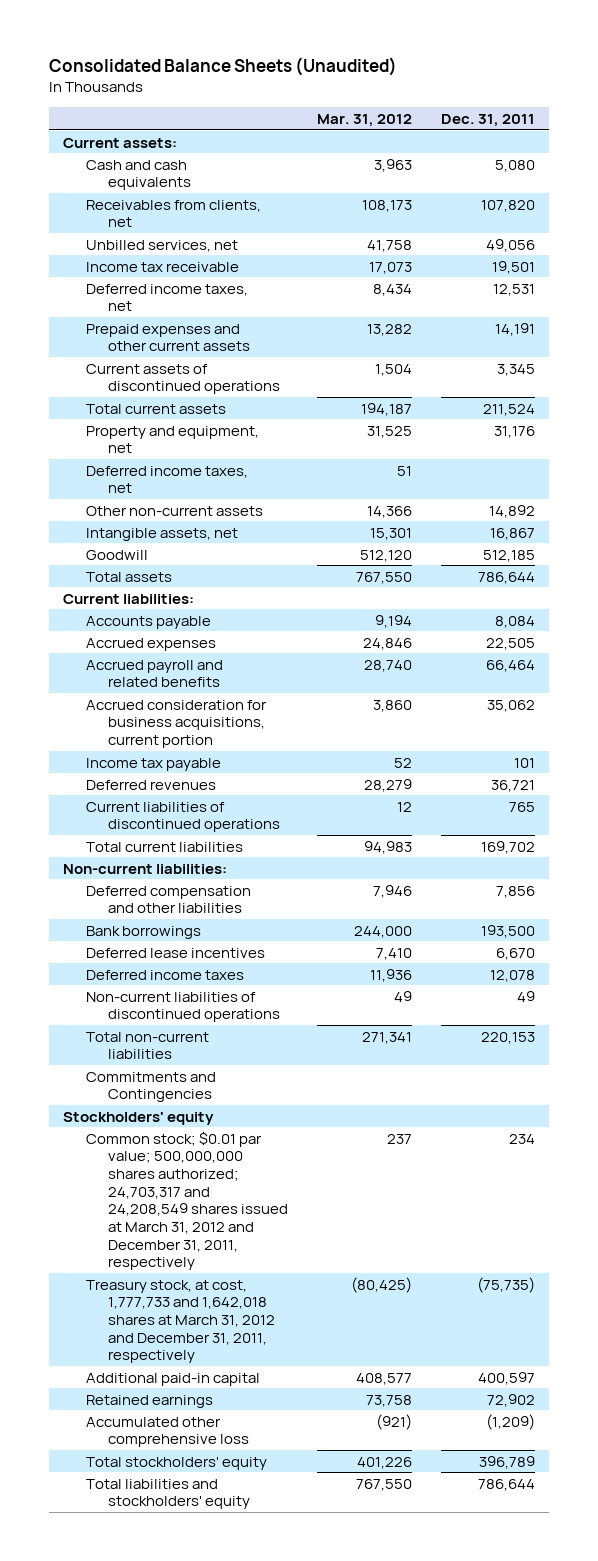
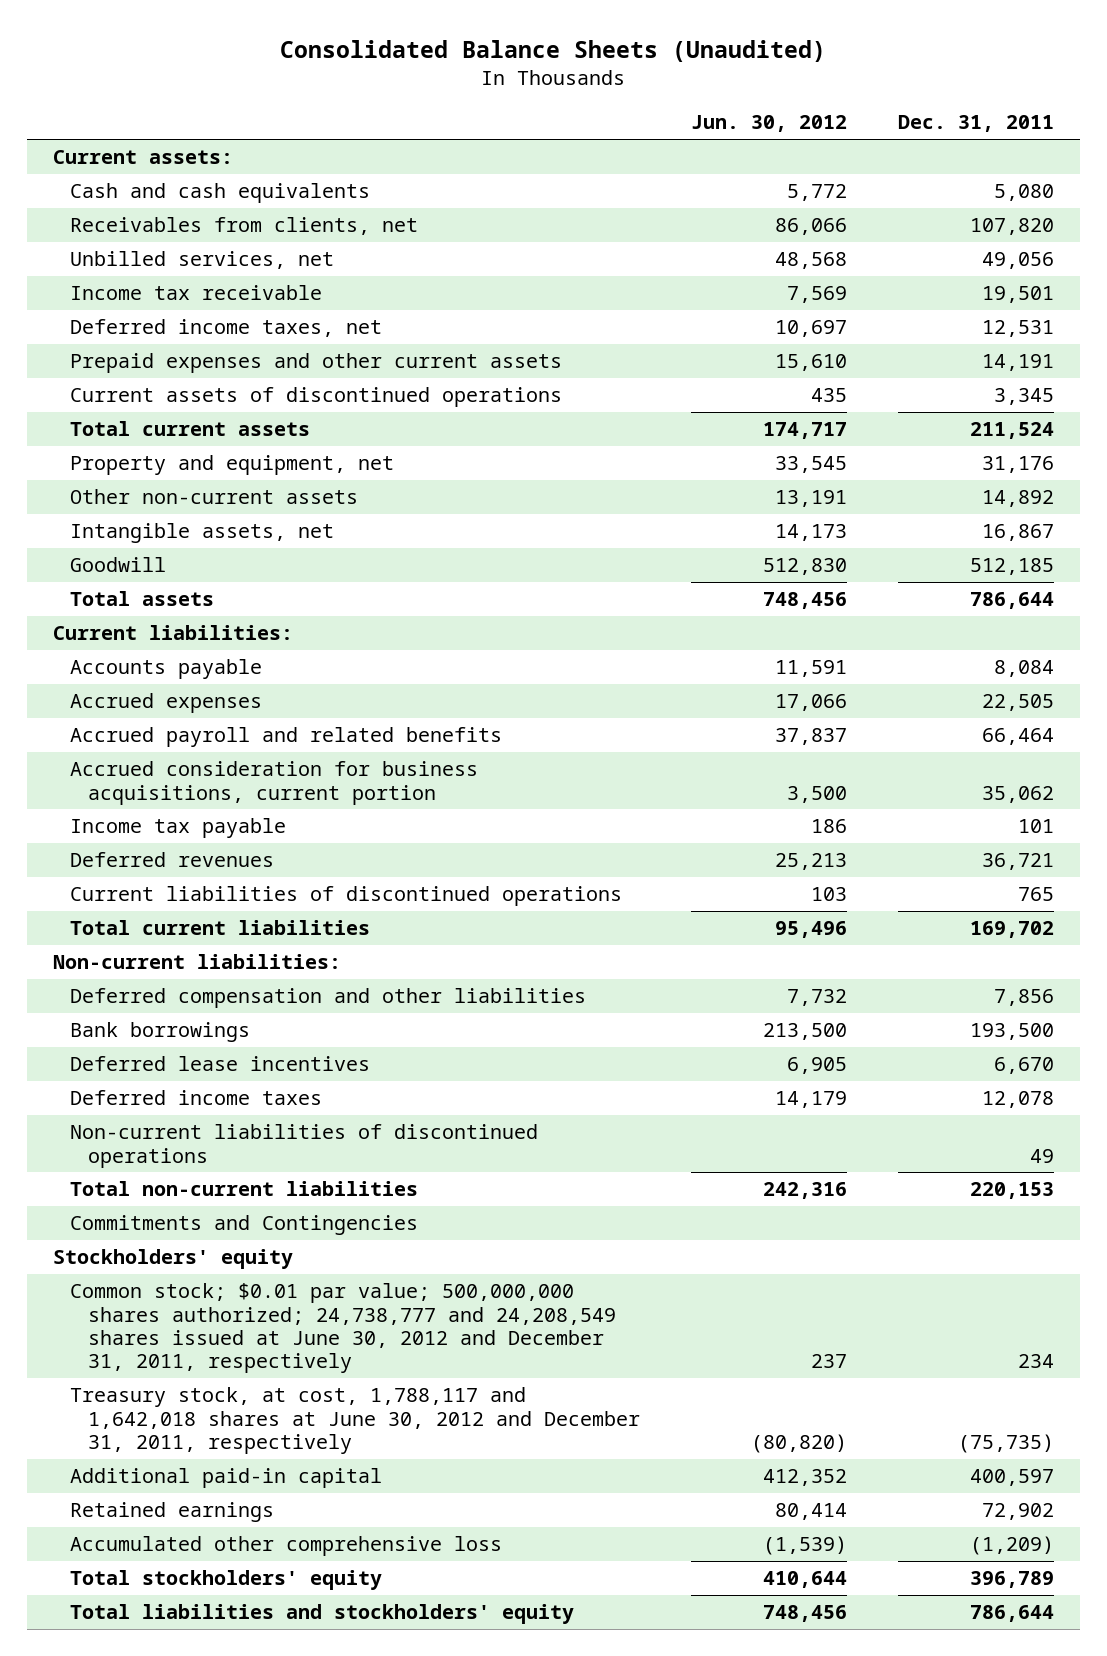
[316,113,412,127] Mar. 31, 2012 -> none
none -> [691,115,848,133] Jun. 30, 2012
[85,465,248,494] Deferred income taxes, net -> none
[85,1130,289,1271] Common stock; $0.01 par value; 500,000,000 shares authorized; 24,703,317 and 24,208,549 shares issued at March 31, 2012 and December 31, 2011, respectively -> [70,1283,617,1374] Common stock; $0.01 par value; 500,000,000 shares authorized; 24,738,777 and 24,208,549 shares issued at June 30, 2012 and December 31, 2011, respectively
[85,1279,276,1364] Treasury stock, at cost, 1,777,733 and 1,642,018 shares at March 31, 2012 and December 31, 2011, respectively -> [70,1387,641,1454] Treasury stock, at cost, 1,788,117 and 1,642,018 shares at June 30, 2012 and December 31, 2011, respectively

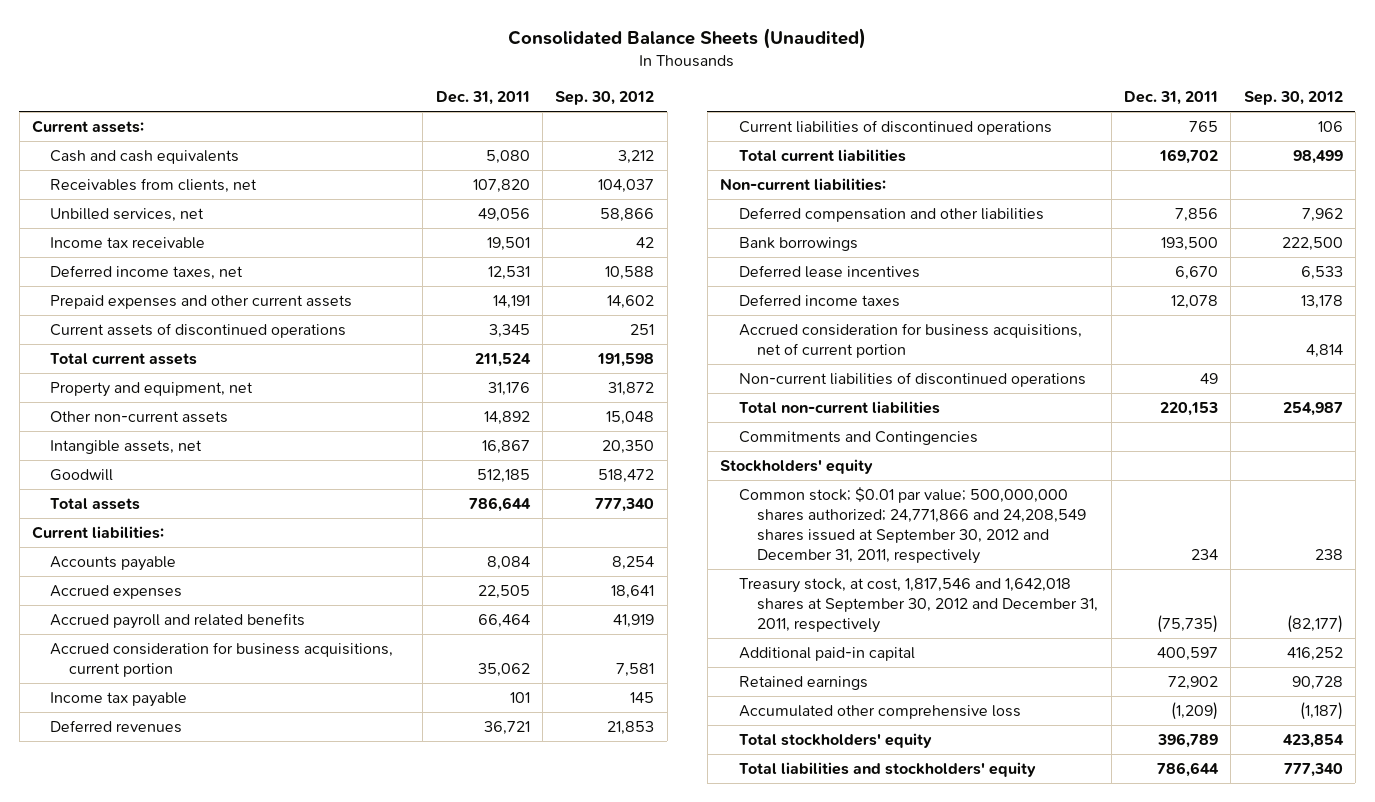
[691,115,848,133] Jun. 30, 2012 -> none
none -> [555,91,655,106] Sep. 30, 2012
none -> [738,323,1082,358] Accrued consideration for business acquisitions, net of current portion
[70,1283,617,1374] Common stock; $0.01 par value; 500,000,000 shares authorized; 24,738,777 and 24,208,549 shares issued at June 30, 2012 and December 31, 2011, respectively -> [738,487,1087,564] Common stock; $0.01 par value; 500,000,000 shares authorized; 24,771,866 and 24,208,549 shares issued at September 30, 2012 and December 31, 2011, respectively
[70,1387,641,1454] Treasury stock, at cost, 1,788,117 and 1,642,018 shares at June 30, 2012 and December 31, 2011, respectively -> [738,578,1099,633] Treasury stock, at cost, 1,817,546 and 1,642,018 shares at September 30, 2012 and December 31, 2011, respectively

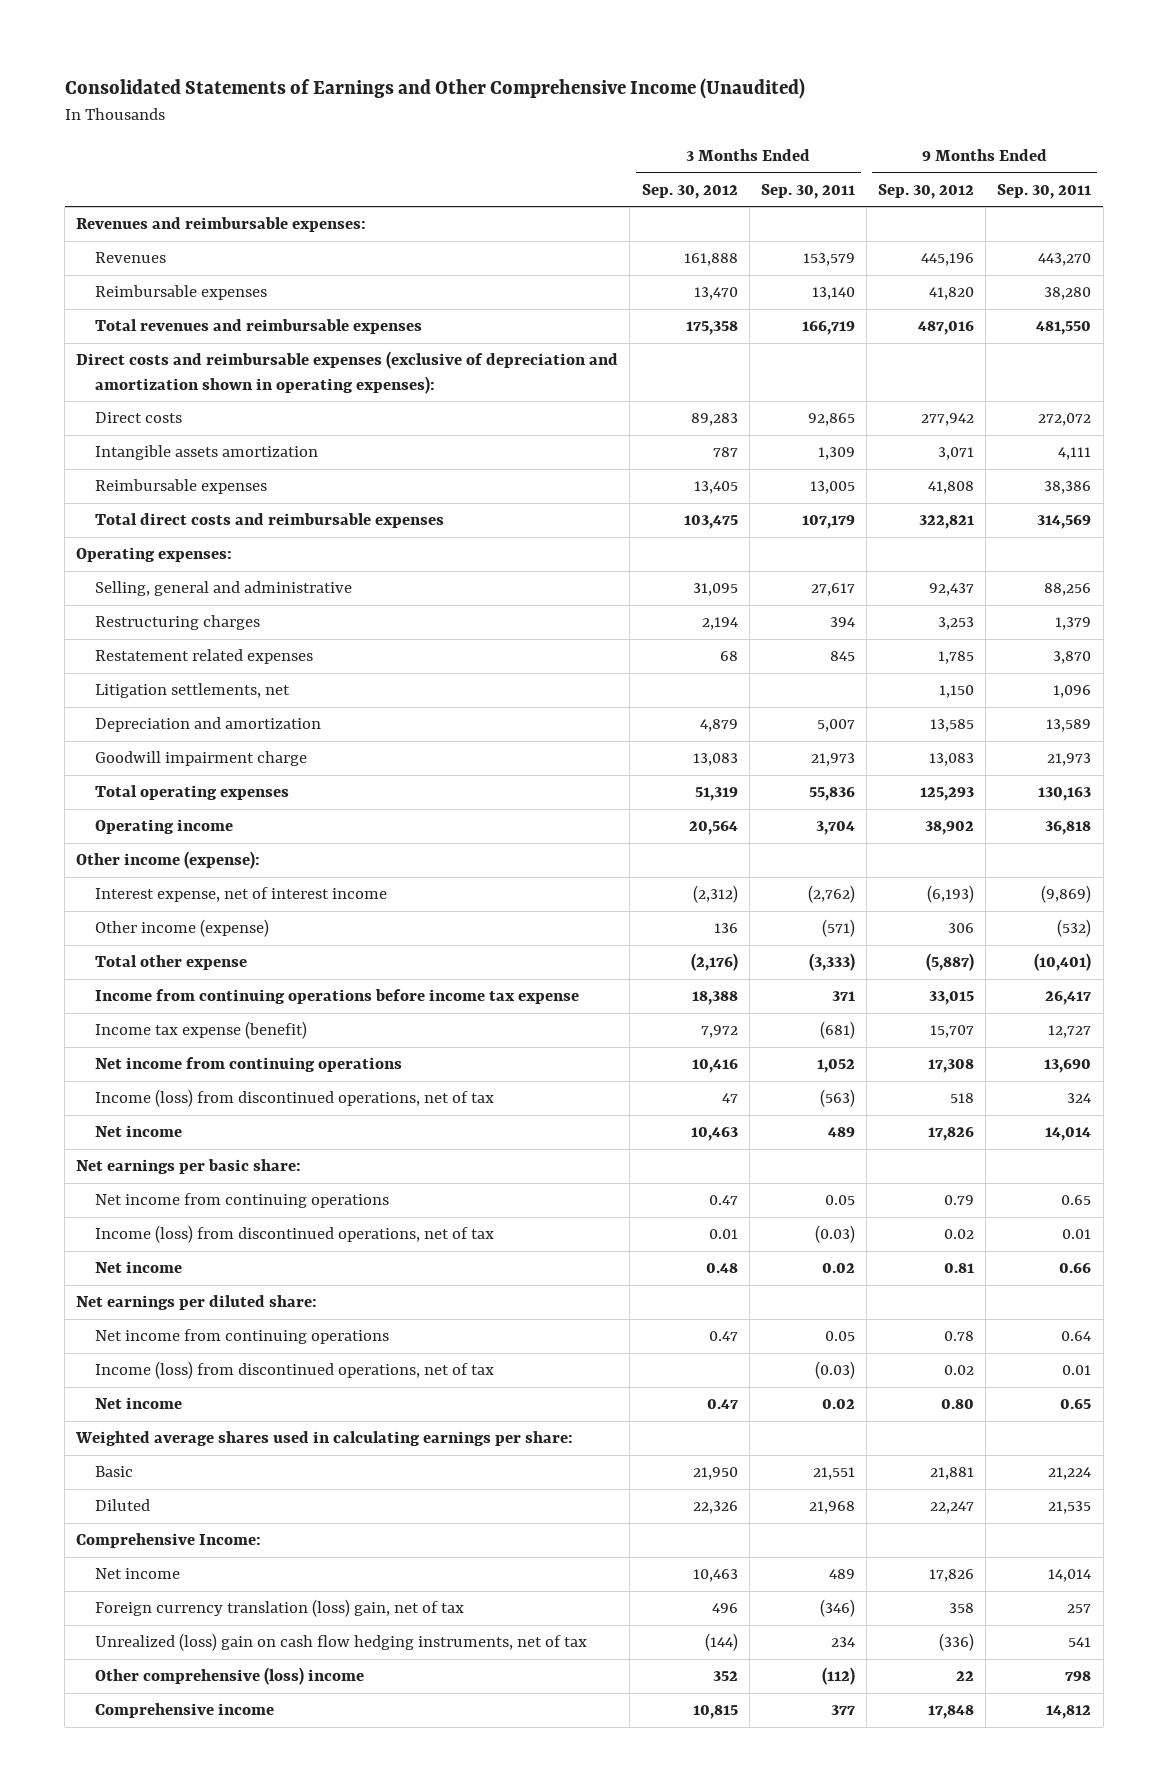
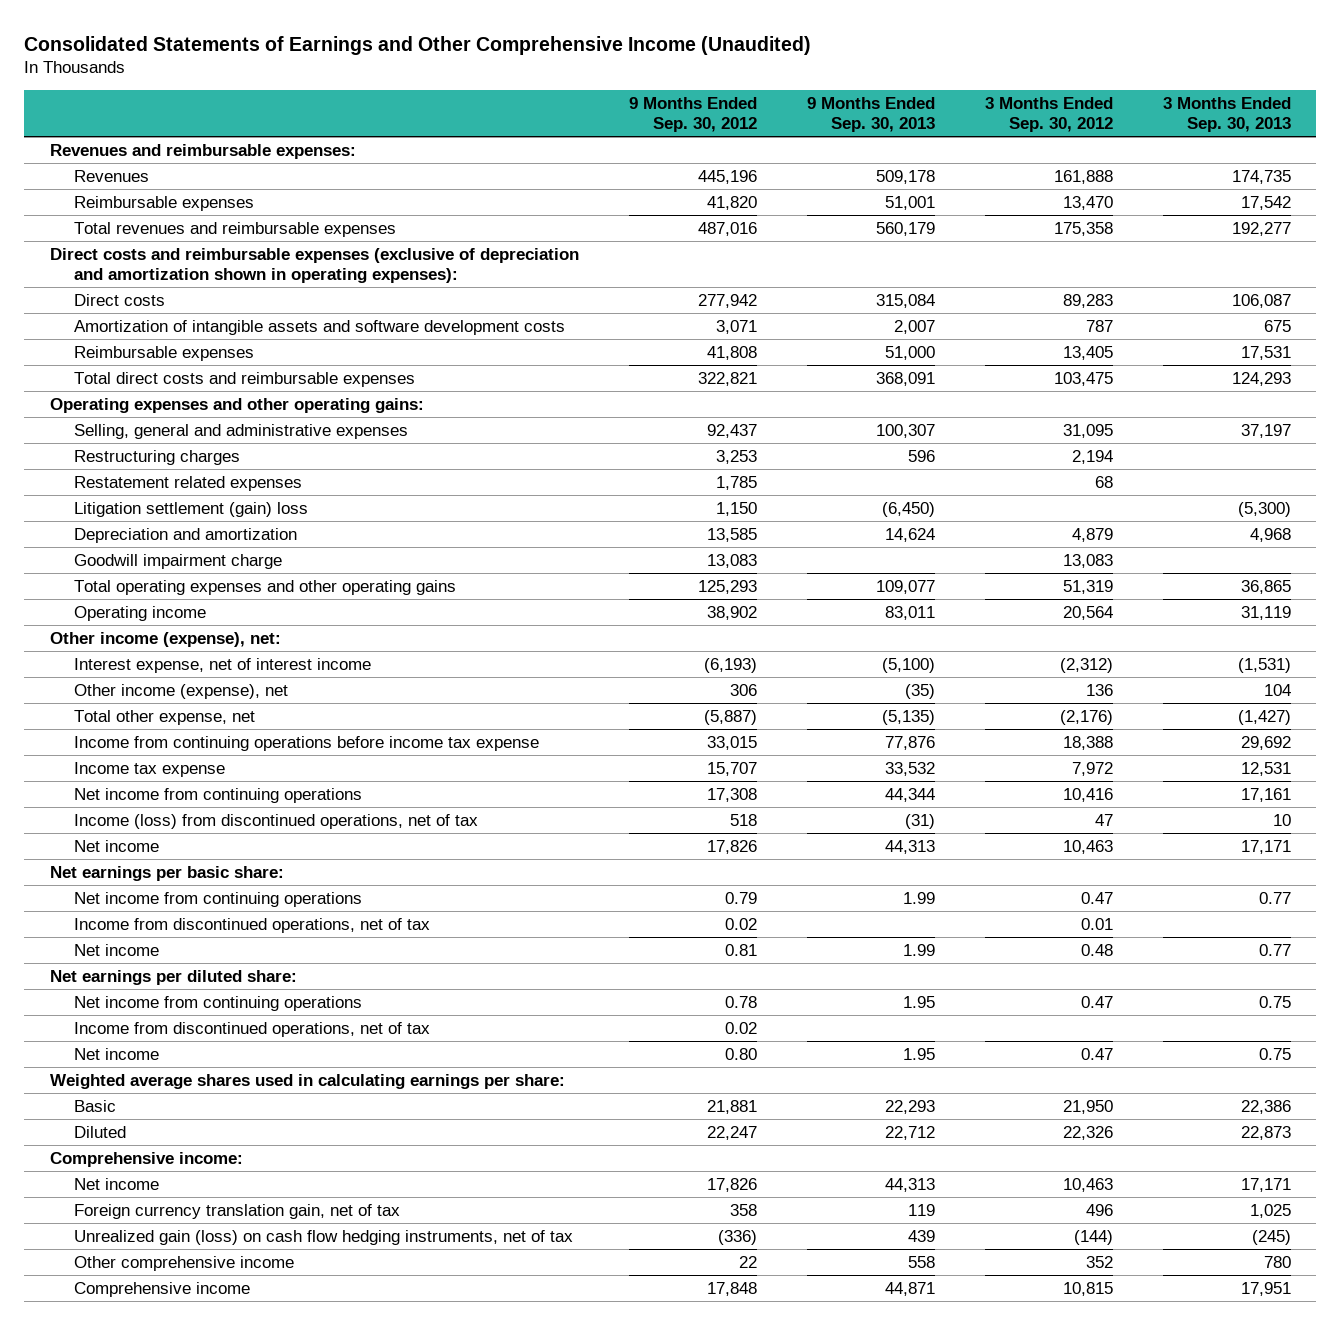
[760,183,855,199] Sep. 30, 2011 -> none
[997,183,1092,199] Sep. 30, 2011 -> none
none -> [806,96,935,133] 9 Months Ended Sep. 30, 2013
none -> [1163,96,1292,133] 3 Months Ended Sep. 30, 2013
[94,445,318,461] Intangible assets amortization -> [73,319,565,335] Amortization of intangible assets and software development costs
[76,547,233,563] Operating expenses: -> [49,397,424,413] Operating expenses and other operating gains:
[94,581,352,597] Selling, general and administrative -> [73,423,408,439] Selling, general and administrative expenses
[94,683,290,699] Litigation settlements, net -> [73,501,308,517] Litigation settlement (gain) loss
[94,785,289,801] Total operating expenses -> [73,579,456,595] Total operating expenses and other operating gains
[76,851,261,870] Other income (expense): -> [49,631,281,647] Other income (expense), net:
[94,919,269,938] Other income (expense) -> [73,683,288,699] Other income (expense), net
[94,955,247,971] Total other expense -> [73,709,255,725] Total other expense, net
[94,1021,307,1040] Income tax expense (benefit) -> [73,761,225,777] Income tax expense
[94,1225,494,1244] Income (loss) from discontinued operations, net of tax -> [73,917,430,933] Income from discontinued operations, net of tax
[94,1361,494,1380] Income (loss) from discontinued operations, net of tax -> [73,1021,430,1037] Income from discontinued operations, net of tax
[76,1533,262,1549] Comprehensive Income: -> [49,1151,243,1167] Comprehensive income:
[94,1599,464,1618] Foreign currency translation (loss) gain, net of tax -> [73,1203,400,1219] Foreign currency translation gain, net of tax
[94,1633,587,1652] Unrealized (loss) gain on cash flow hedging instruments, net of tax -> [73,1229,573,1245] Unrealized gain (loss) on cash flow hedging instruments, net of tax
[94,1667,364,1686] Other comprehensive (loss) income -> [73,1255,294,1271] Other comprehensive income

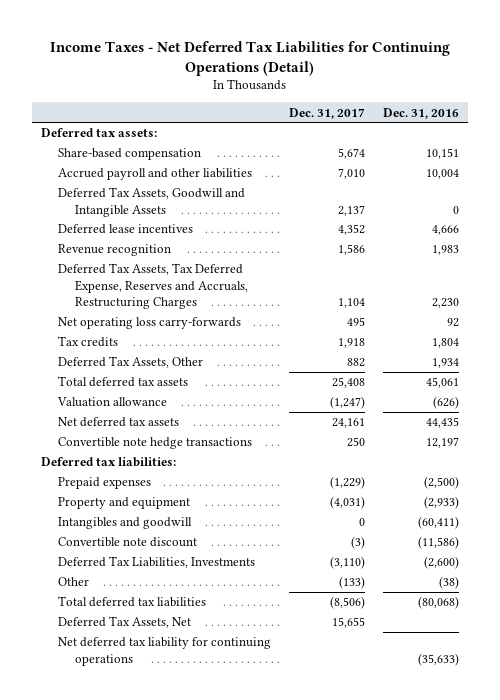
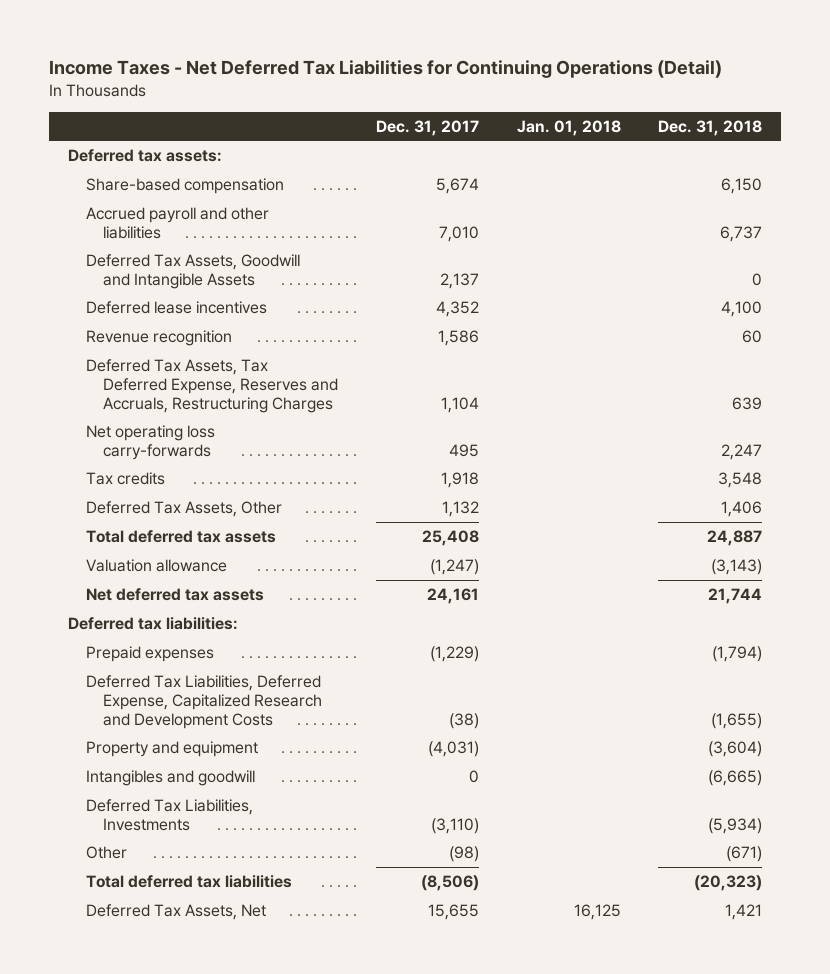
[382,107,459,119] Dec. 31, 2016 -> none
none -> [516,119,621,136] Jan. 01, 2018
none -> [658,119,763,136] Dec. 31, 2018
[347,358,366,368] 882 -> [441,500,479,517] 1,132
[58,437,253,450] Convertible note hedge transactions -> none
none -> [85,674,323,729] Deferred Tax Liabilities, Deferred Expense, Capitalized Research and Development Costs
[58,537,198,548] Convertible note discount -> none
[339,576,366,590] (133) -> [448,845,479,862] (98)
[58,637,272,666] Net deferred tax liability for continuing operations -> none

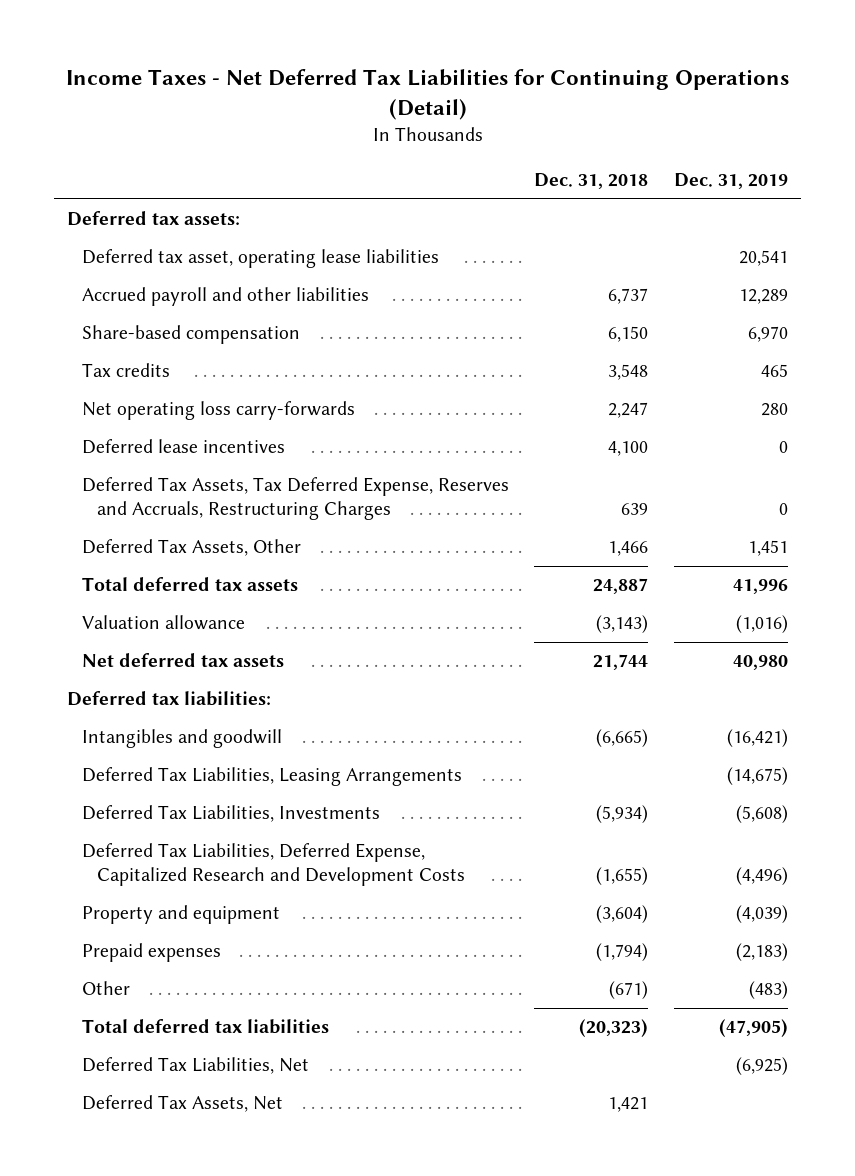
[375,119,479,136] Dec. 31, 2017 -> none
[516,119,621,136] Jan. 01, 2018 -> none
none -> [673,173,788,190] Dec. 31, 2019
none -> [81,249,439,269] Deferred tax asset, operating lease liabilities
[85,253,300,289] Deferred Tax Assets, Goodwill and Intangible Assets -> none
[85,177,284,194] Share-based compensation -> [81,325,300,345] Share-based compensation
[85,471,165,485] Tax credits -> [81,363,170,378] Tax credits
[85,424,215,460] Net operating loss carry-forwards -> [81,401,355,421] Net operating loss carry-forwards
[85,329,232,346] Revenue recognition -> none
[721,500,763,517] 1,406 -> [608,541,649,557] 1,466
none -> [81,767,462,787] Deferred Tax Liabilities, Leasing Arrangements
[85,674,323,729] Deferred Tax Liabilities, Deferred Expense, Capitalized Research and Development Costs -> [81,843,465,887] Deferred Tax Liabilities, Deferred Expense, Capitalized Research and Development Costs
[85,740,258,757] Property and equipment -> [81,905,280,925] Property and equipment
[85,645,214,662] Prepaid expenses -> [81,943,221,963] Prepaid expenses
none -> [81,1057,309,1075] Deferred Tax Liabilities, Net

